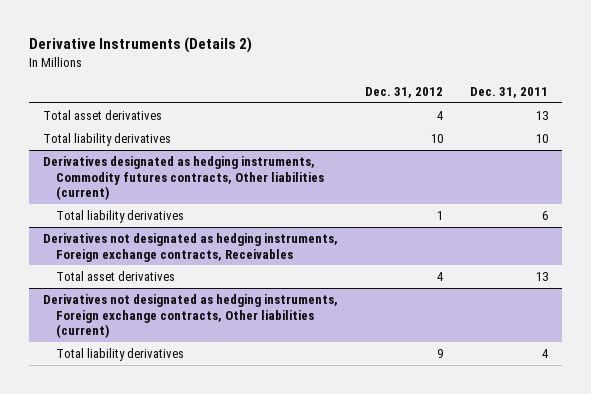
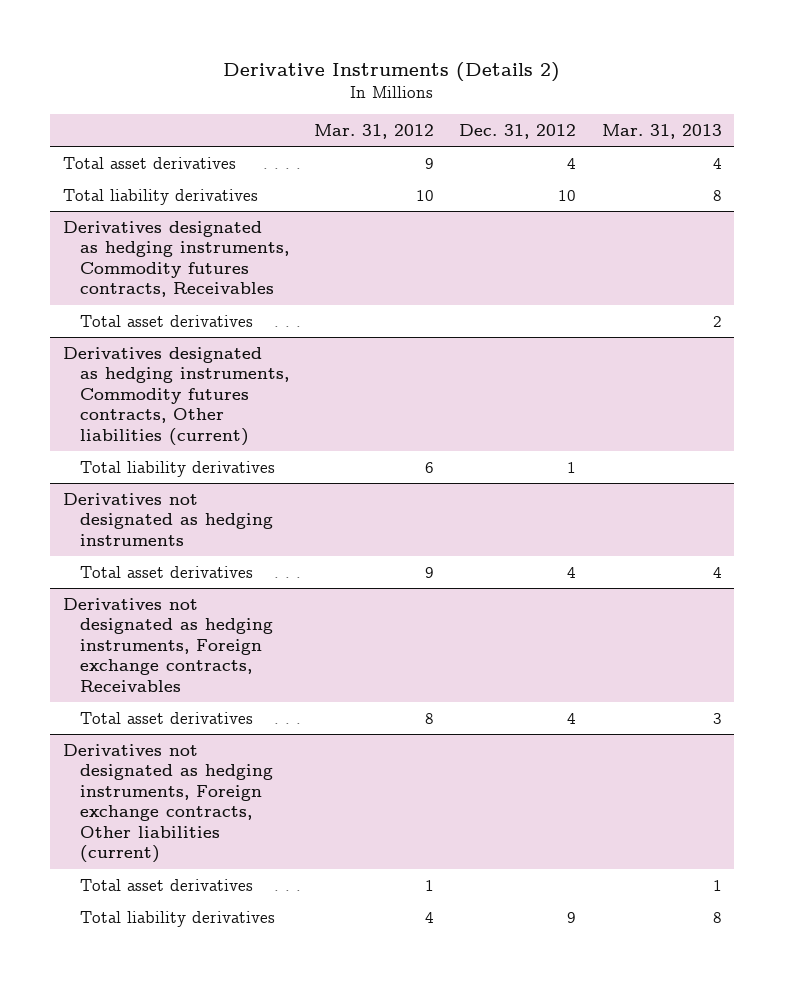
[470,86,549,98] Dec. 31, 2011 -> none
none -> [313,124,434,140] Mar. 31, 2012
none -> [601,124,722,140] Mar. 31, 2013
none -> [62,220,289,298] Derivatives designated as hedging instruments, Commodity futures contracts, Receivables
none -> [79,314,253,327] Total asset derivatives
none -> [62,492,273,546] Derivatives not designated as hedging instruments
none -> [79,565,253,578] Total asset derivatives
none -> [79,878,253,891] Total asset derivatives

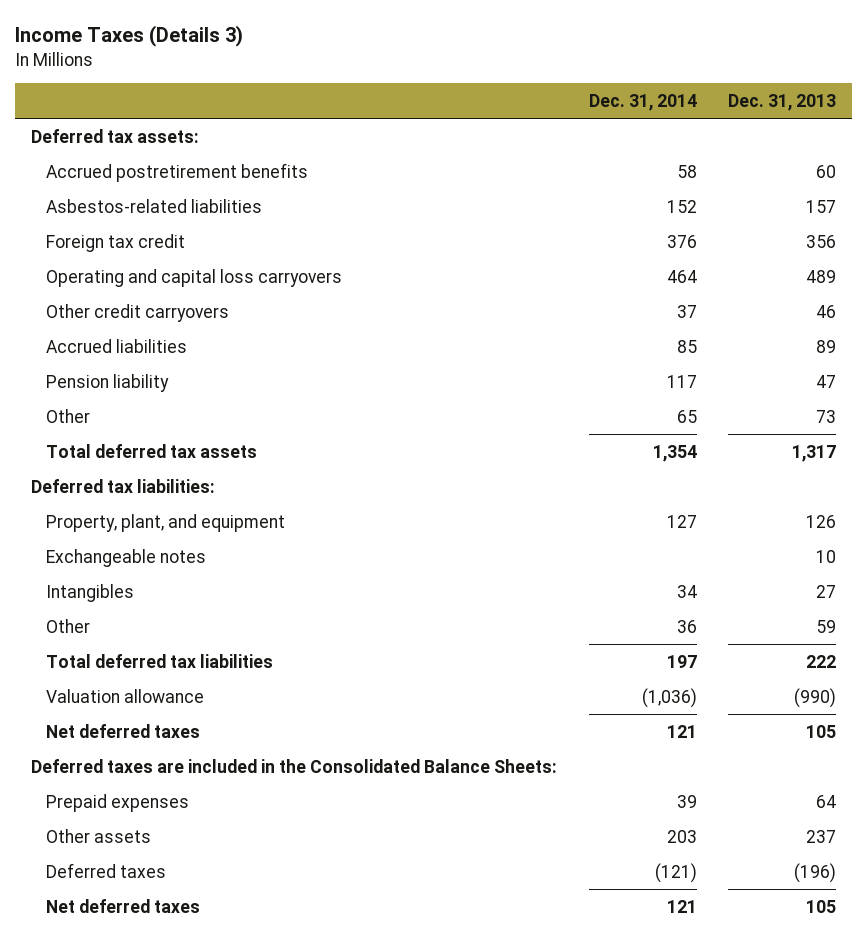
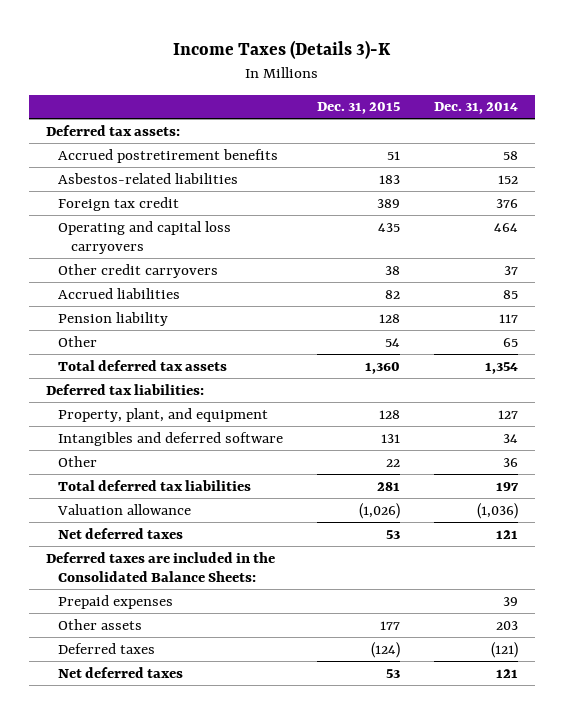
[14,25,243,48] Income Taxes (Details 3) -> [173,40,392,60] Income Taxes (Details 3)-K
[728,94,837,112] Dec. 31, 2013 -> none
none -> [317,102,401,115] Dec. 31, 2015
[46,548,207,567] Exchangeable notes -> none
[46,583,135,602] Intangibles -> [58,431,284,446] Intangibles and deferred software

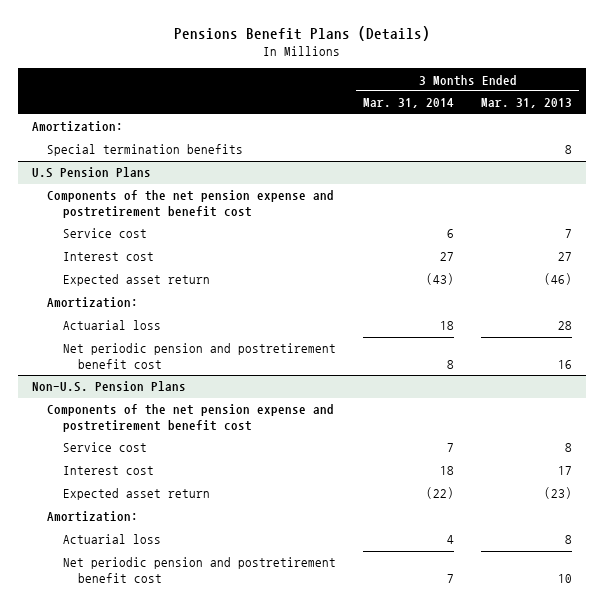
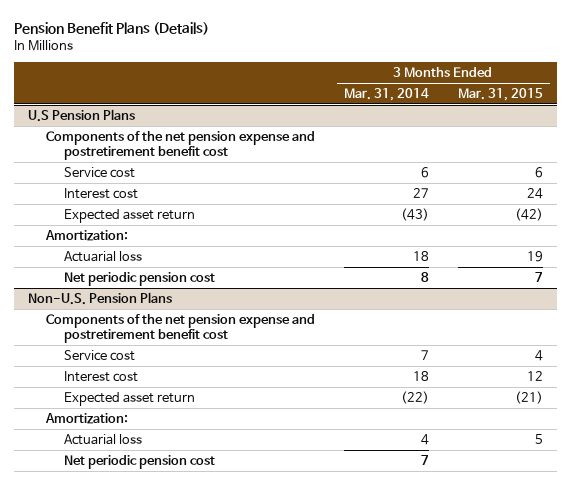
[173,25,430,41] Pensions Benefit Plans (Details) -> [14,22,210,36] Pension Benefit Plans (Details)
[481,98,573,109] Mar. 31, 2013 -> none
none -> [457,88,543,102] Mar. 31, 2015
[31,121,123,133] Amortization: -> none
[47,144,244,157] Special termination benefits -> none
[62,343,336,370] Net periodic pension and postretirement benefit cost -> [63,271,215,286] Net periodic pension cost
[62,557,336,584] Net periodic pension and postretirement benefit cost -> [63,454,215,469] Net periodic pension cost

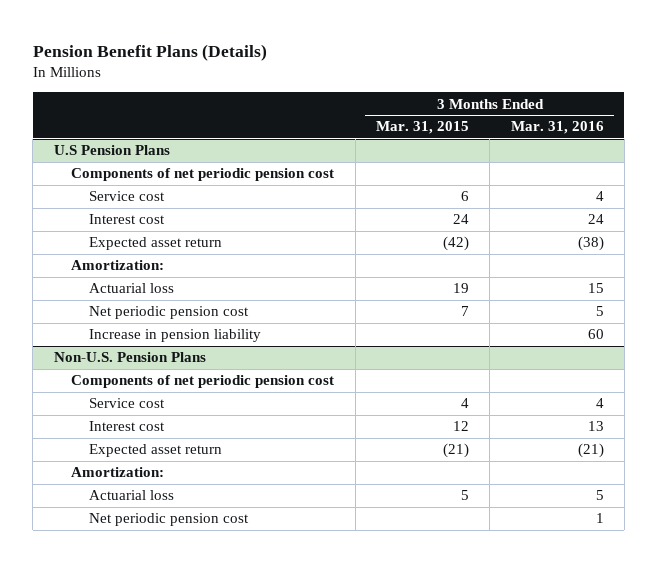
[343,88,429,102] Mar. 31, 2014 -> none
none -> [510,121,604,135] Mar. 31, 2016
[46,130,316,160] Components of the net pension expense and postretirement benefit cost -> [71,168,335,182] Components of net periodic pension cost
none -> [88,329,261,343] Increase in pension liability
[46,313,316,343] Components of the net pension expense and postretirement benefit cost -> [71,375,335,389] Components of net periodic pension cost

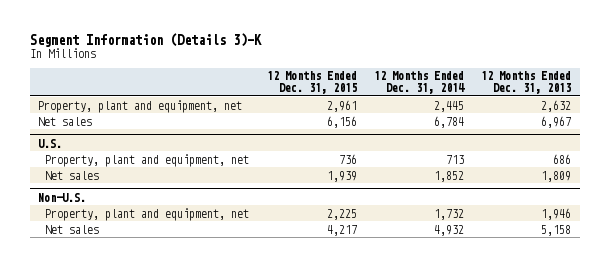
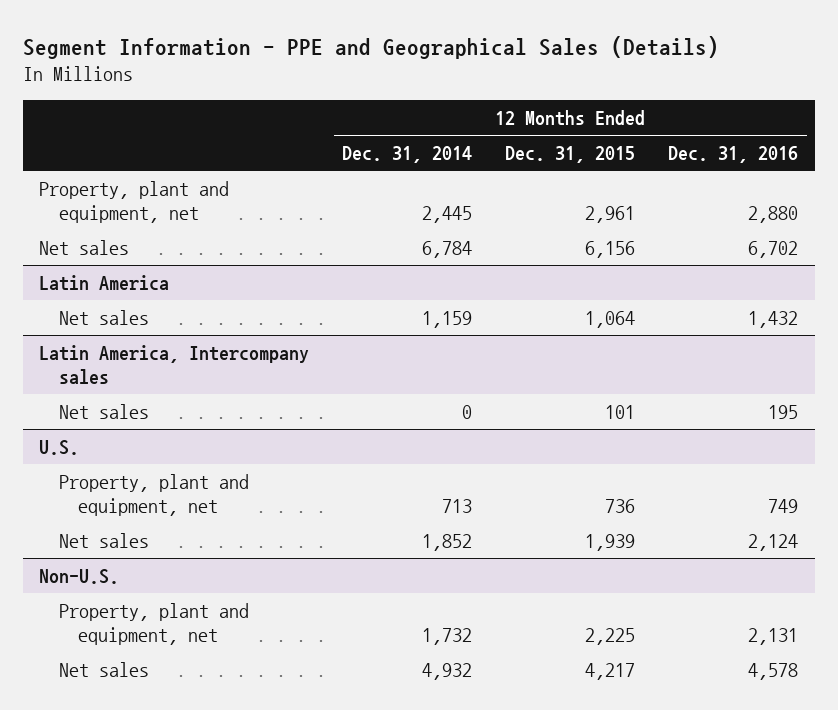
[29,32,262,47] Segment Information (Details 3)-K -> [22,35,719,59] Segment Information - PPE and Geographical Sales (Details)
[481,71,572,95] 12 Months Ended Dec. 31, 2013 -> none
none -> [668,146,799,164] Dec. 31, 2016
none -> [39,274,170,291] Latin America
none -> [58,309,149,325] Net sales
none -> [39,344,310,384] Latin America, Intercompany sales
none -> [58,403,149,419] Net sales

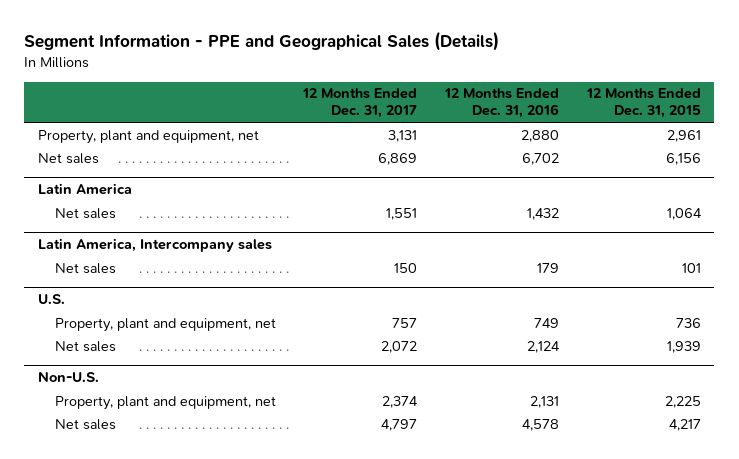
[342,146,473,164] Dec. 31, 2014 -> none
none -> [302,88,418,119] 12 Months Ended Dec. 31, 2017
[768,404,799,419] 195 -> [536,262,559,273] 179

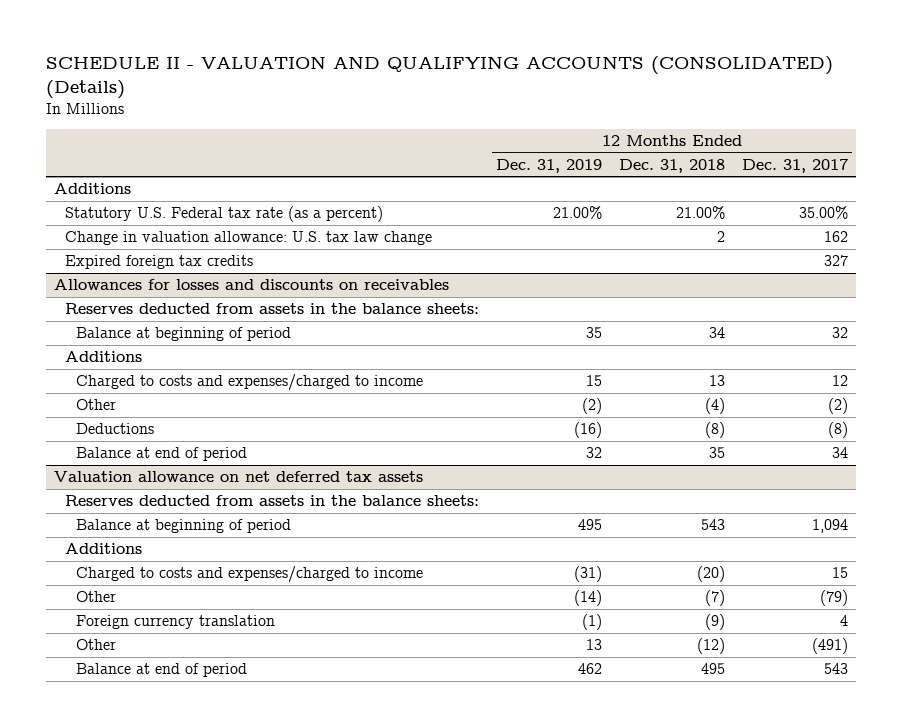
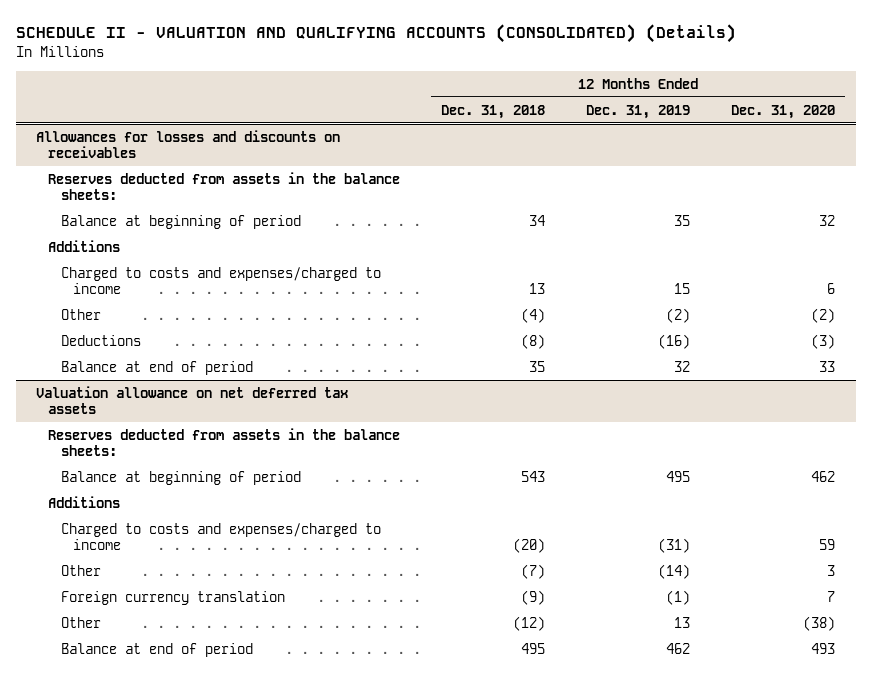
[741,158,848,173] Dec. 31, 2017 -> none
none -> [731,104,836,119] Dec. 31, 2020
[54,183,132,195] Additions -> none
[64,206,383,223] Statutory U.S. Federal tax rate (as a percent) -> none
[64,231,432,246] Change in valuation allowance: U.S. tax law change -> none
[64,255,253,270] Expired foreign tax credits -> none

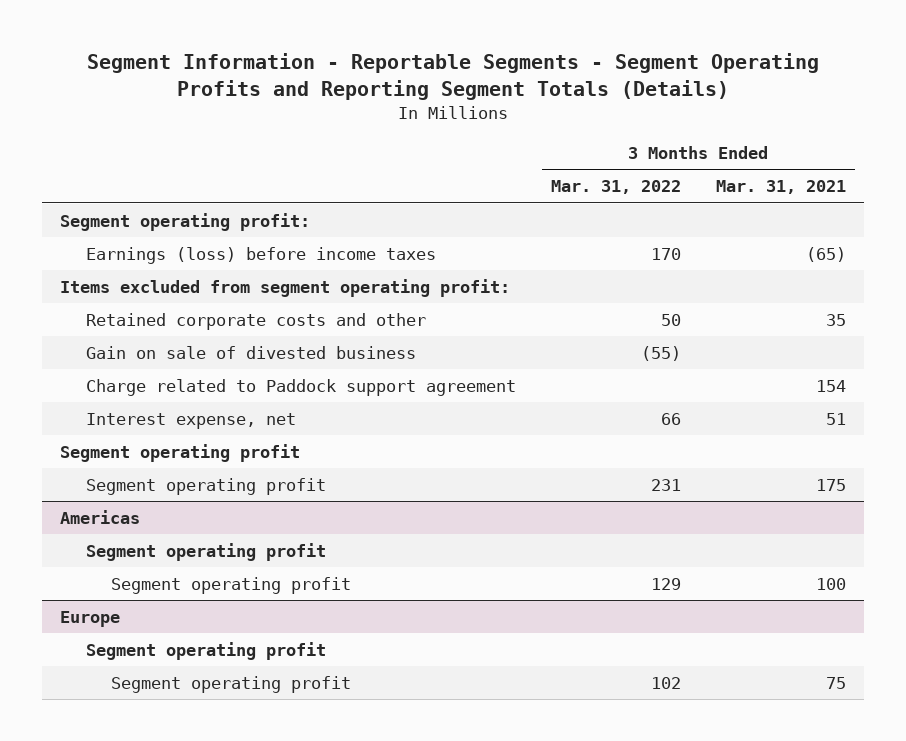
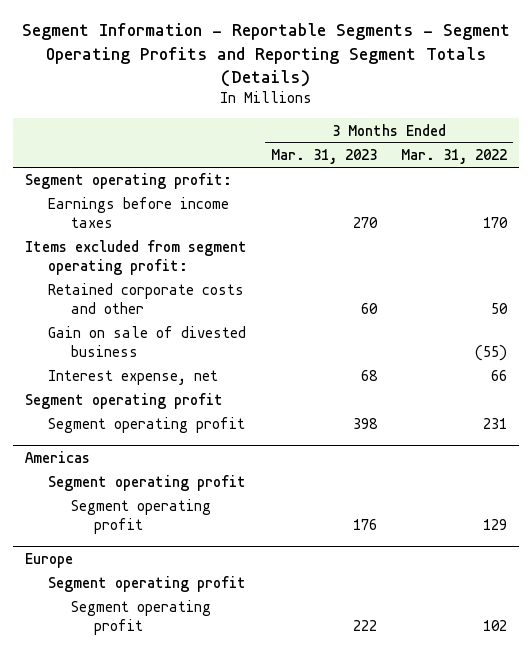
[716,180,847,195] Mar. 31, 2021 -> none
none -> [270,149,377,165] Mar. 31, 2023
[85,246,436,264] Earnings (loss) before income taxes -> [47,197,229,229] Earnings before income taxes
[85,378,516,396] Charge related to Paddock support agreement -> none

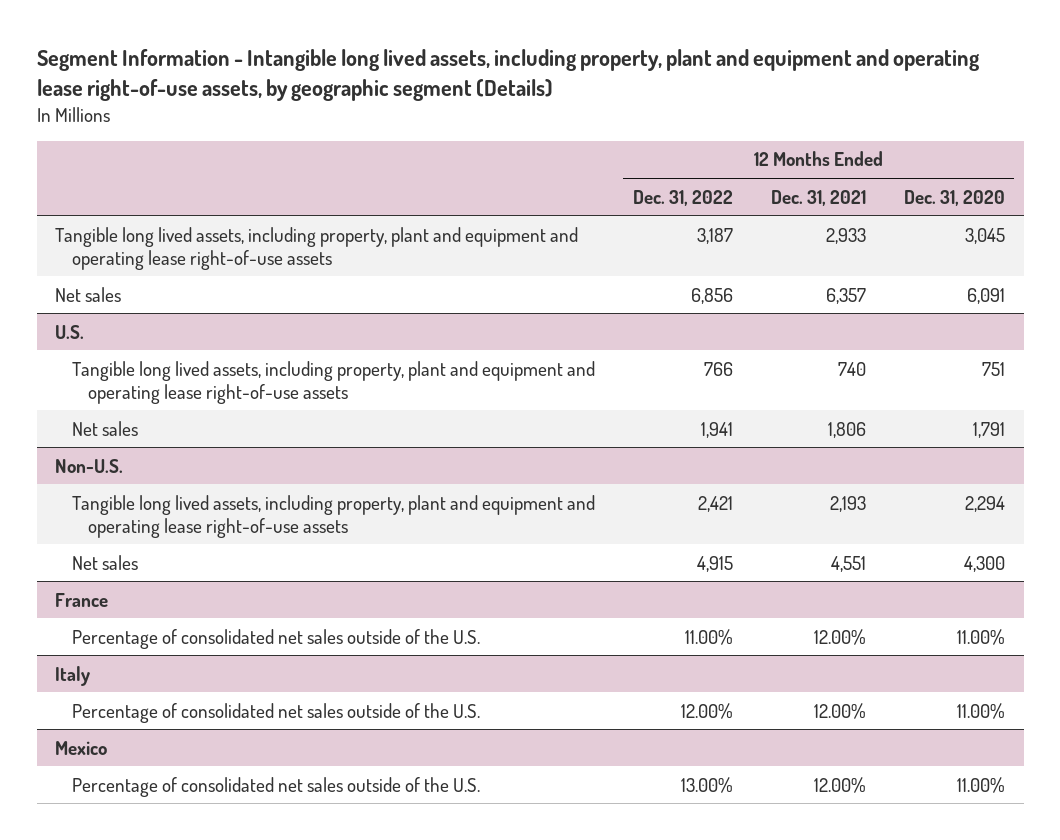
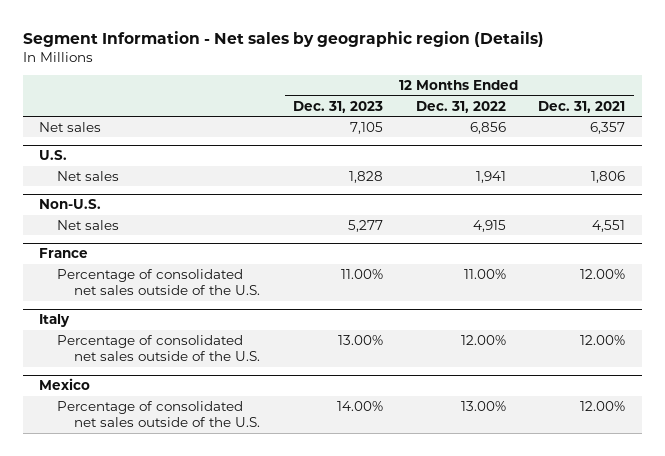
[36,49,980,101] Segment Information - Intangible long lived assets, including property, plant and equipment and operating lease right-of-use assets, by geographic segment (Details) -> [22,30,544,47] Segment Information - Net sales by geographic region (Details)
[903,189,1005,206] Dec. 31, 2020 -> none
none -> [292,100,383,113] Dec. 31, 2023
[55,226,579,270] Tangible long lived assets, including property, plant and equipment and operating lease right-of-use assets -> none
[71,360,595,404] Tangible long lived assets, including property, plant and equipment and operating lease right-of-use assets -> none
[71,494,595,538] Tangible long lived assets, including property, plant and equipment and operating lease right-of-use assets -> none

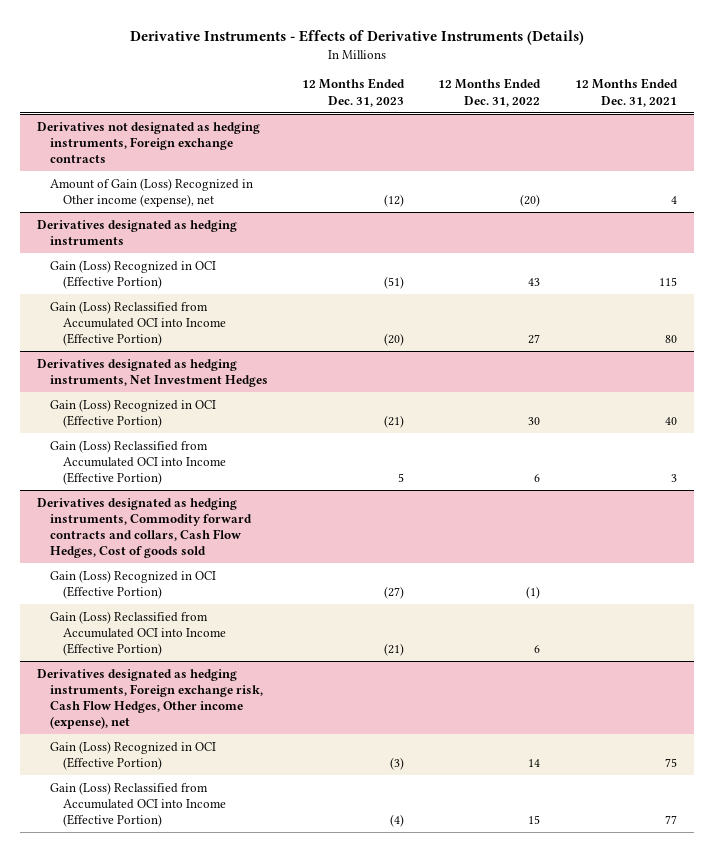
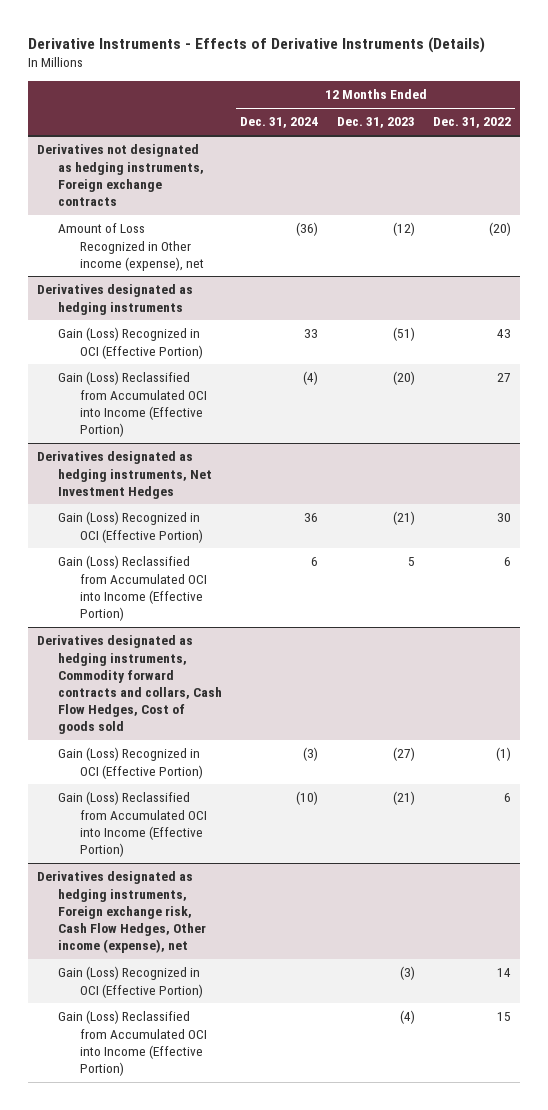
[574,78,678,107] 12 Months Ended Dec. 31, 2021 -> none
none -> [240,117,319,129] Dec. 31, 2024
[50,177,254,207] Amount of Gain (Loss) Recognized in Other income (expense), net -> [58,223,204,271] Amount of Loss Recognized in Other income (expense), net

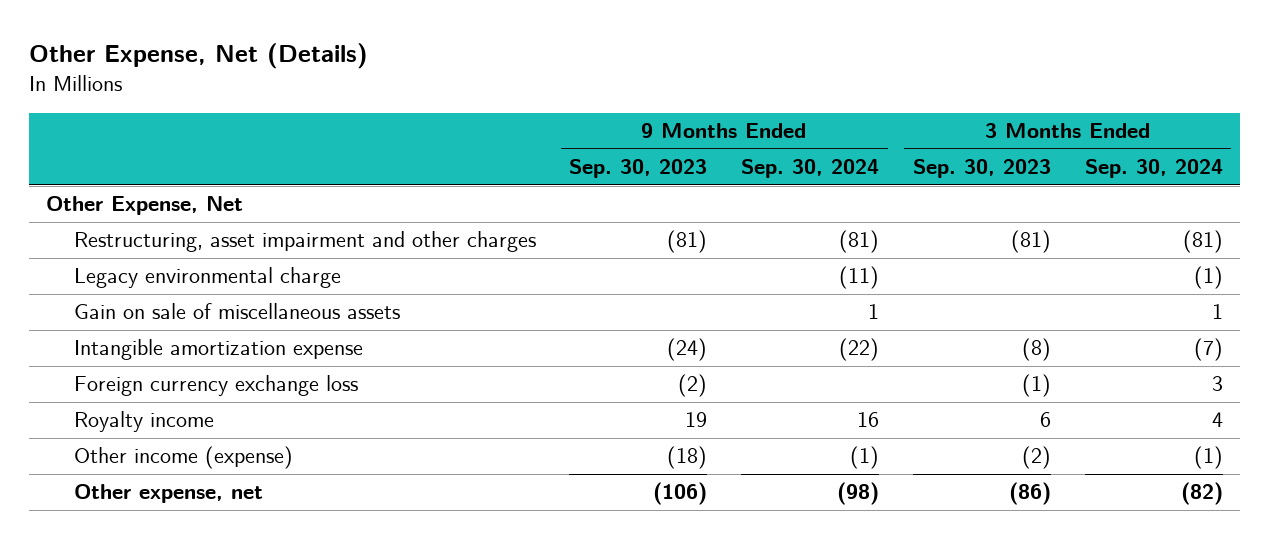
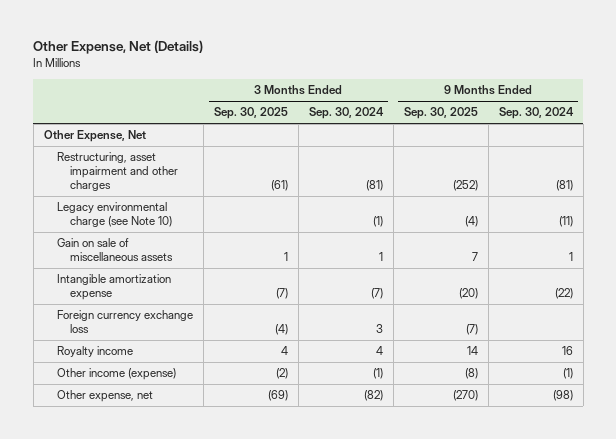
[569,159,708,179] Sep. 30, 2023 -> none
[912,159,1051,179] Sep. 30, 2023 -> none
none -> [213,107,288,120] Sep. 30, 2025
none -> [403,107,478,120] Sep. 30, 2025
[73,267,341,289] Legacy environmental charge -> [56,202,173,228] Legacy environmental charge (see Note 10)

